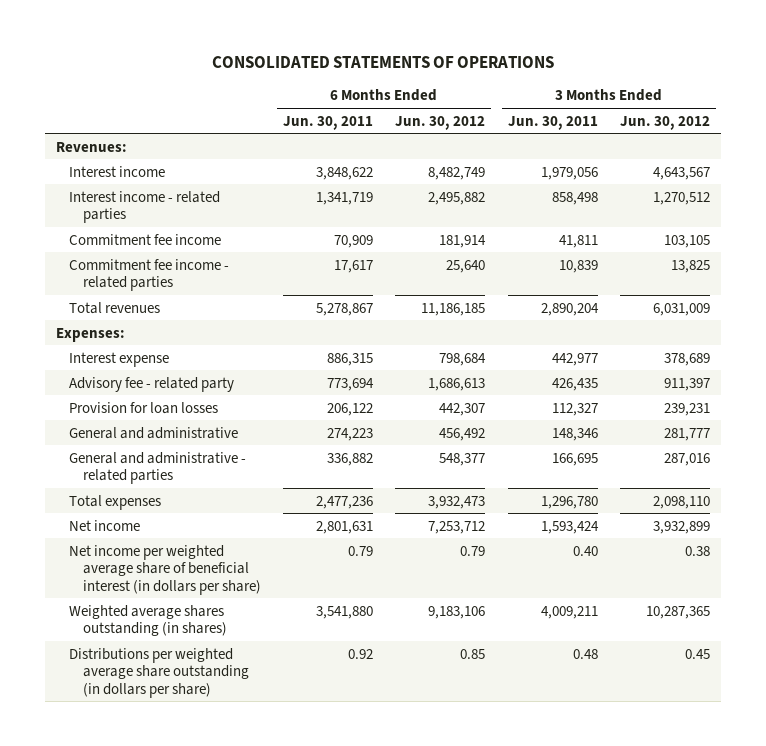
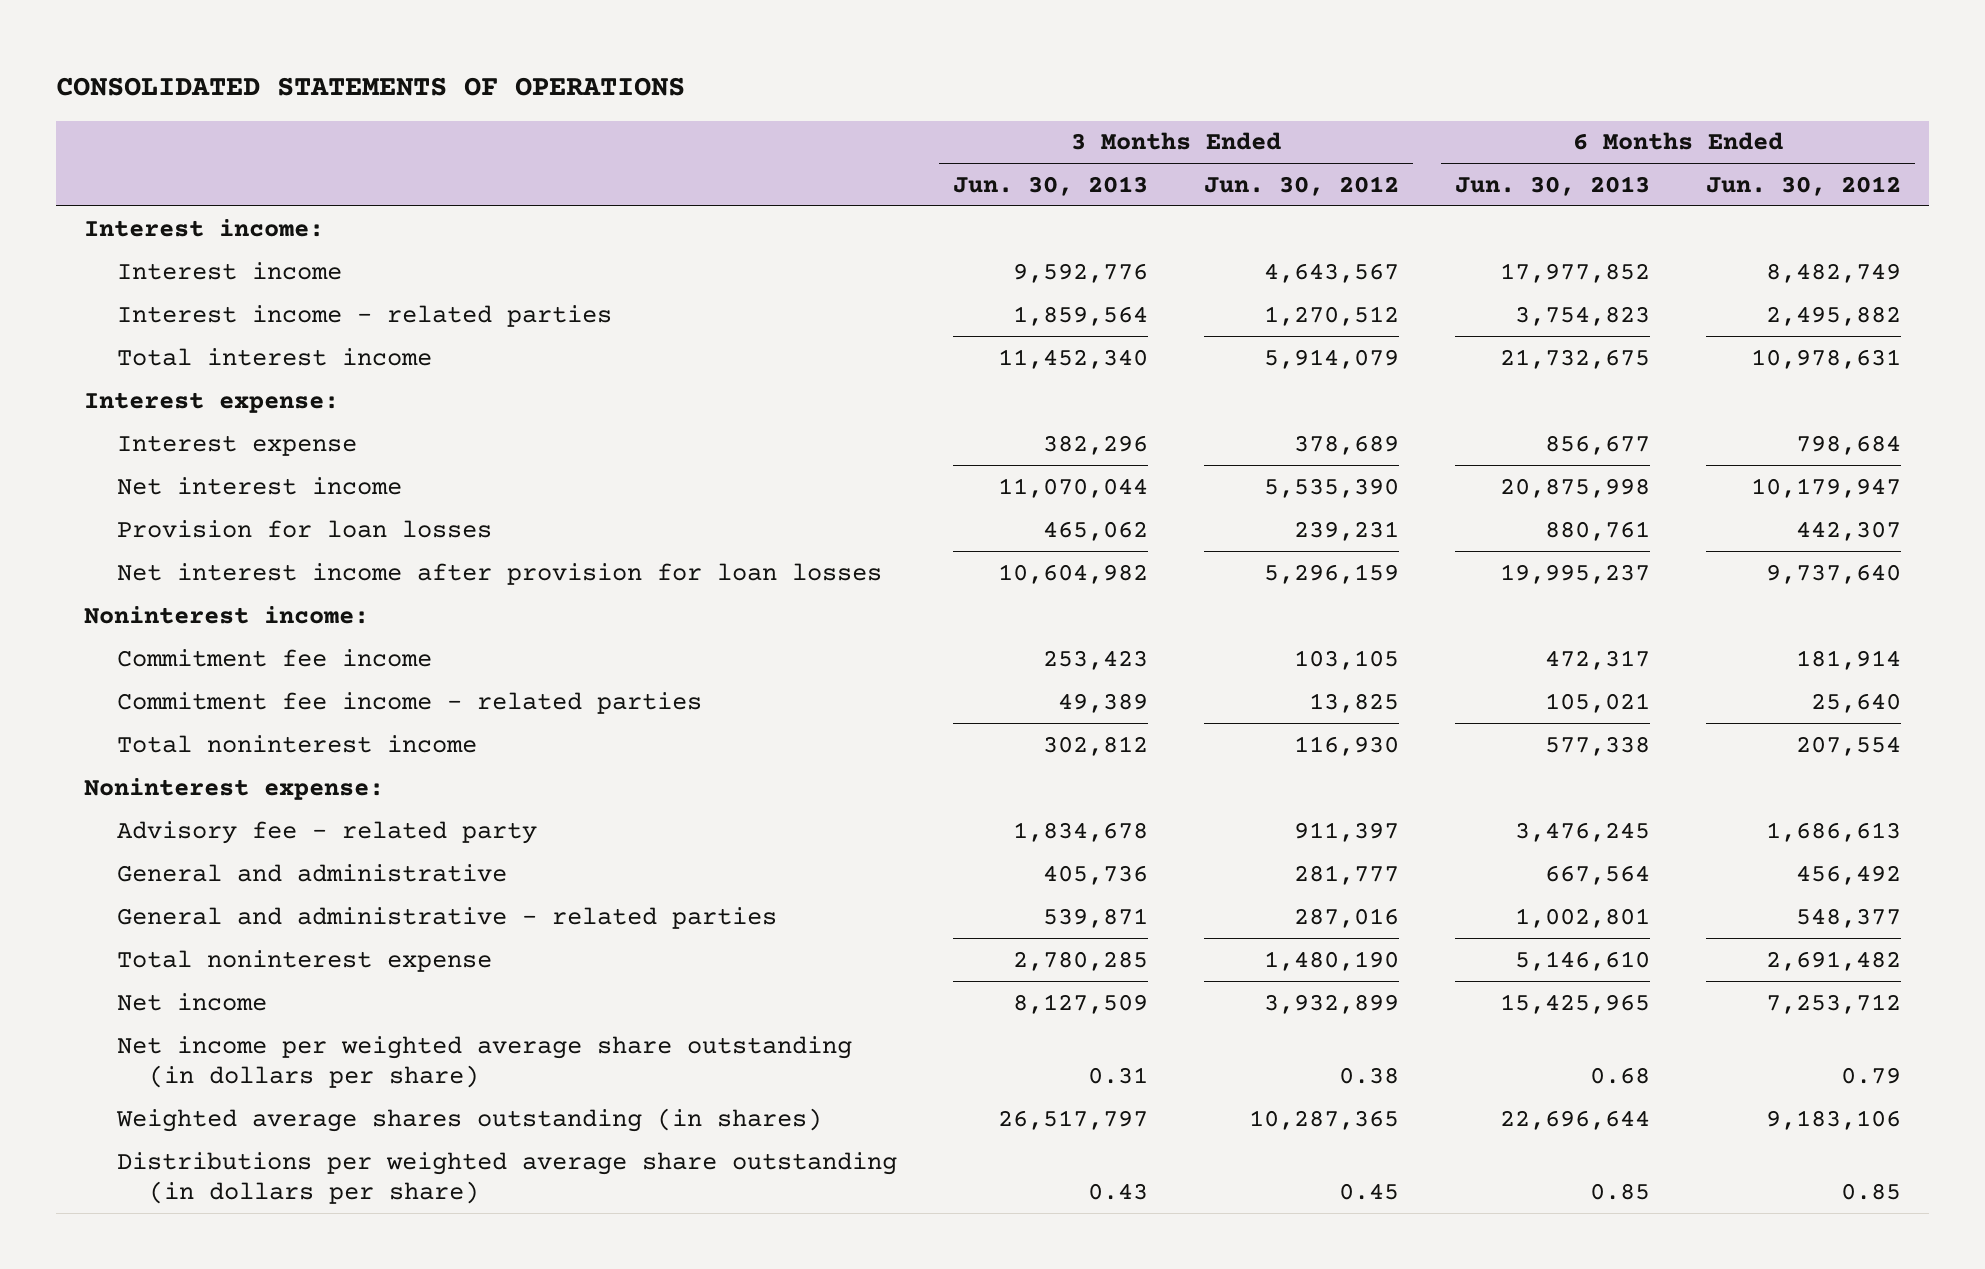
[283,115,374,130] Jun. 30, 2011 -> none
[507,115,598,130] Jun. 30, 2011 -> none
none -> [952,175,1148,196] Jun. 30, 2013
none -> [1455,175,1651,196] Jun. 30, 2013
[55,141,127,152] Revenues: -> none
none -> [83,218,324,237] Interest income:
none -> [116,347,432,366] Total interest income
none -> [83,391,339,413] Interest expense:
[69,351,170,367] Interest expense -> [116,434,357,456] Interest expense
none -> [116,476,402,495] Net interest income
[69,401,219,414] Provision for loan losses -> [116,519,492,538] Provision for loan losses
none -> [116,562,882,585] Net interest income after provision for loan losses
none -> [83,605,369,624] Noninterest income:
[69,301,161,314] Total revenues -> none
[55,327,125,342] Expenses: -> none
none -> [116,734,477,753] Total noninterest income
none -> [83,777,384,800] Noninterest expense:
[69,494,162,510] Total expenses -> none
none -> [116,949,492,972] Total noninterest expense
[69,544,261,595] Net income per weighted average share of beneficial interest (in dollars per share) -> [116,1035,852,1089] Net income per weighted average share outstanding (in dollars per share)

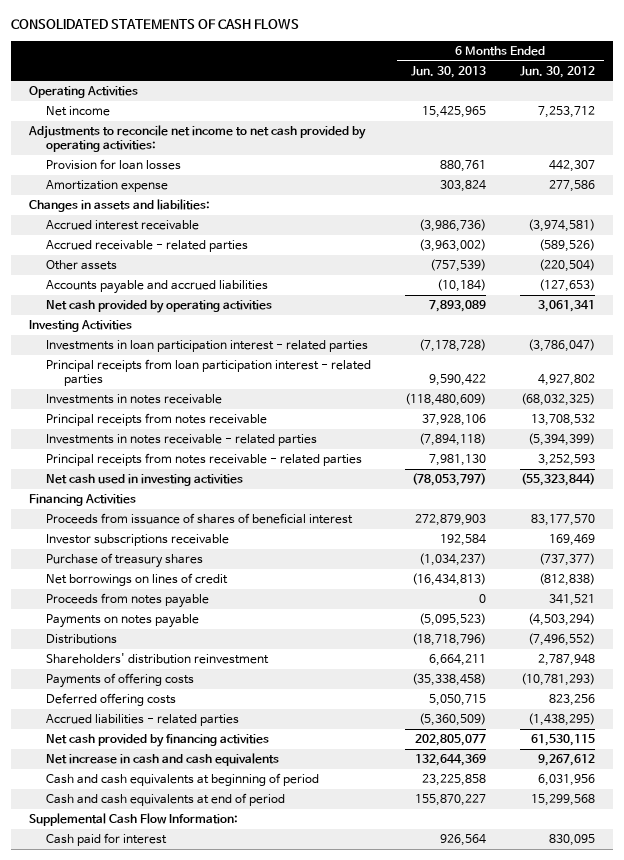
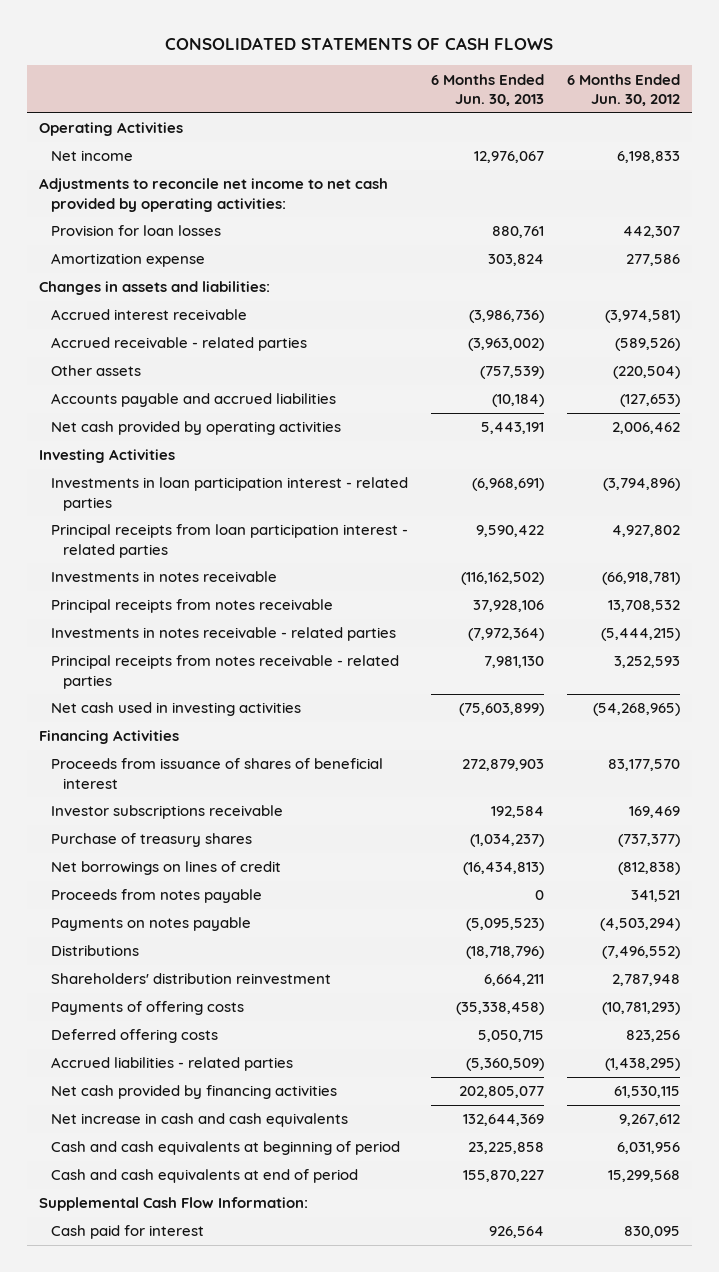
[422,106,487,119] 15,425,965 -> [473,151,544,164] 12,976,067
[538,106,596,119] 7,253,712 -> [616,151,680,164] 6,198,833
[429,300,487,313] 7,893,089 -> [480,422,544,435] 5,443,191
[538,300,596,313] 3,061,341 -> [611,422,680,435] 2,006,462
[419,339,487,353] (7,178,728) -> [471,478,544,492] (6,968,691)
[528,339,596,353] (3,786,047) -> [602,478,680,492] (3,794,896)
[405,393,487,407] (118,480,609) -> [460,572,544,586] (116,162,502)
[521,393,596,407] (68,032,325) -> [601,572,680,586] (66,918,781)
[419,433,487,447] (7,894,118) -> [467,628,544,642] (7,972,364)
[528,433,596,447] (5,394,399) -> [600,628,680,642] (5,444,215)
[412,473,487,487] (78,053,797) -> [458,703,544,717] (75,603,899)
[521,473,596,487] (55,323,844) -> [592,703,680,717] (54,268,965)

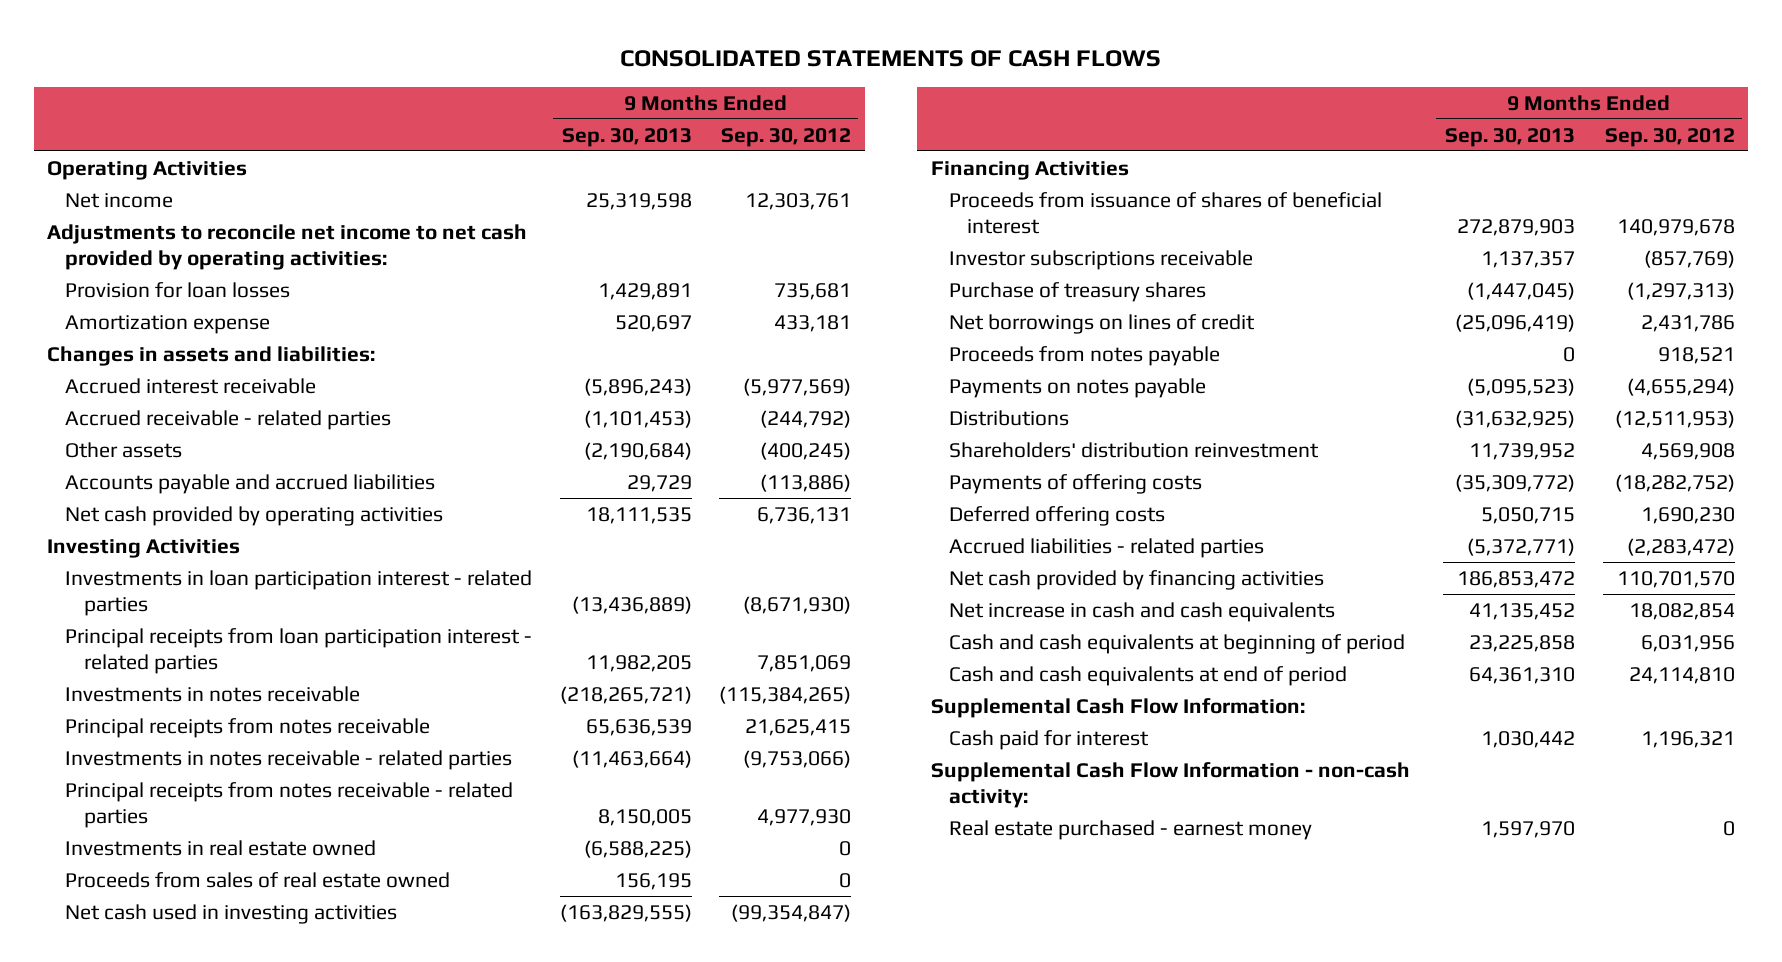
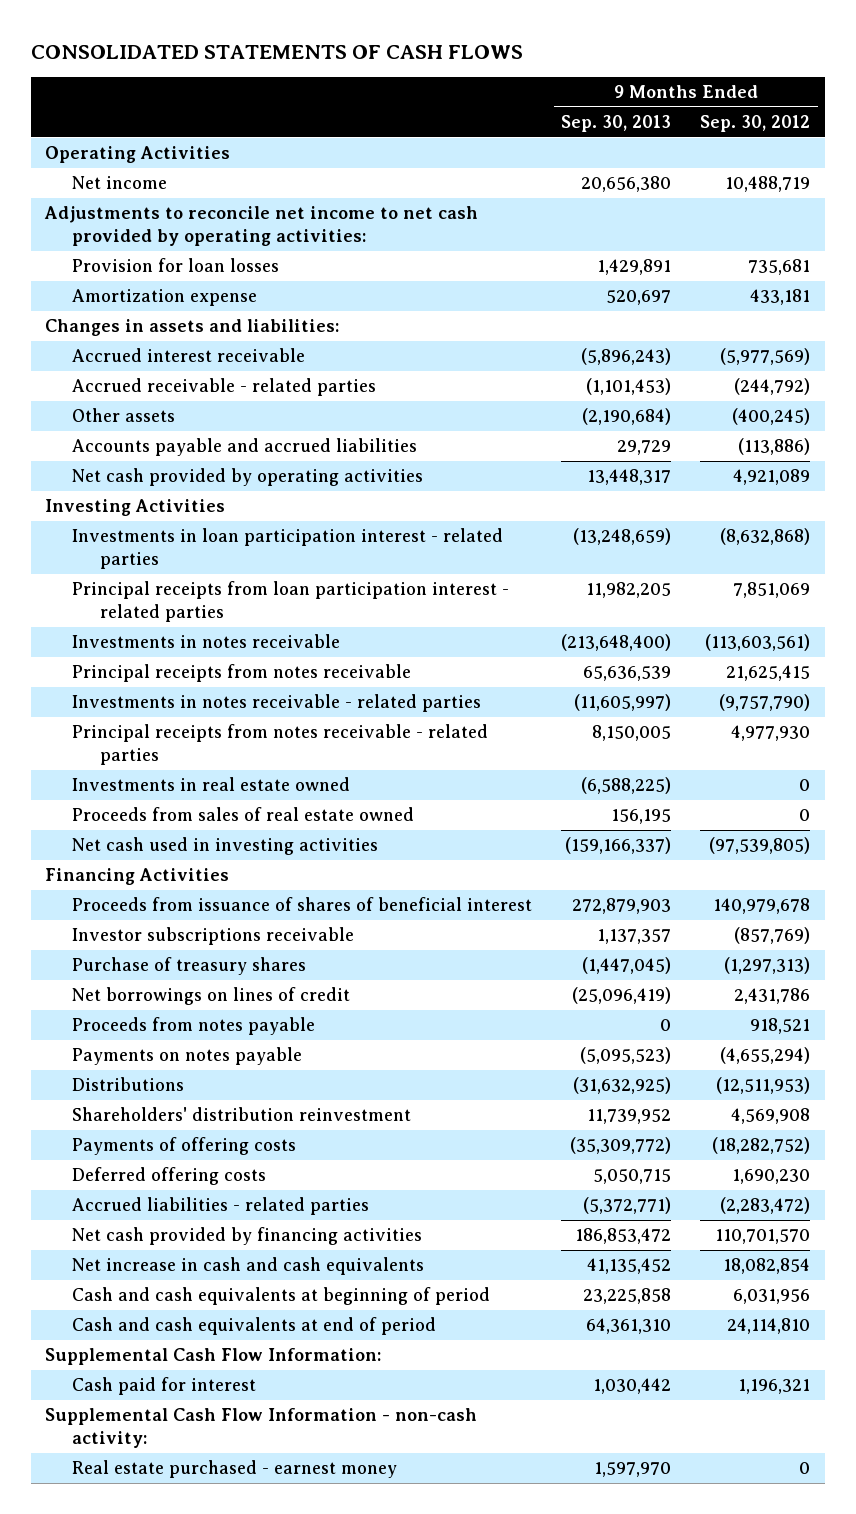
[585,192,692,210] 25,319,598 -> [581,176,672,193] 20,656,380
[745,192,852,210] 12,303,761 -> [725,176,811,193] 10,488,719
[585,506,692,524] 18,111,535 -> [587,469,672,486] 13,448,317
[757,506,852,524] 6,736,131 -> [733,469,811,486] 4,921,089
[571,595,692,614] (13,436,889) -> [573,528,672,546] (13,248,659)
[743,595,852,614] (8,671,930) -> [720,528,811,546] (8,632,868)
[559,685,692,704] (218,265,721) -> [561,634,672,652] (213,648,400)
[719,685,852,704] (115,384,265) -> [705,634,811,652] (113,603,561)
[571,749,692,768] (11,463,664) -> [574,694,672,712] (11,605,997)
[743,749,852,768] (9,753,066) -> [719,694,811,712] (9,757,790)
[559,903,692,922] (163,829,555) -> [565,837,672,855] (159,166,337)
[731,903,852,922] (99,354,847) -> [709,837,811,855] (97,539,805)

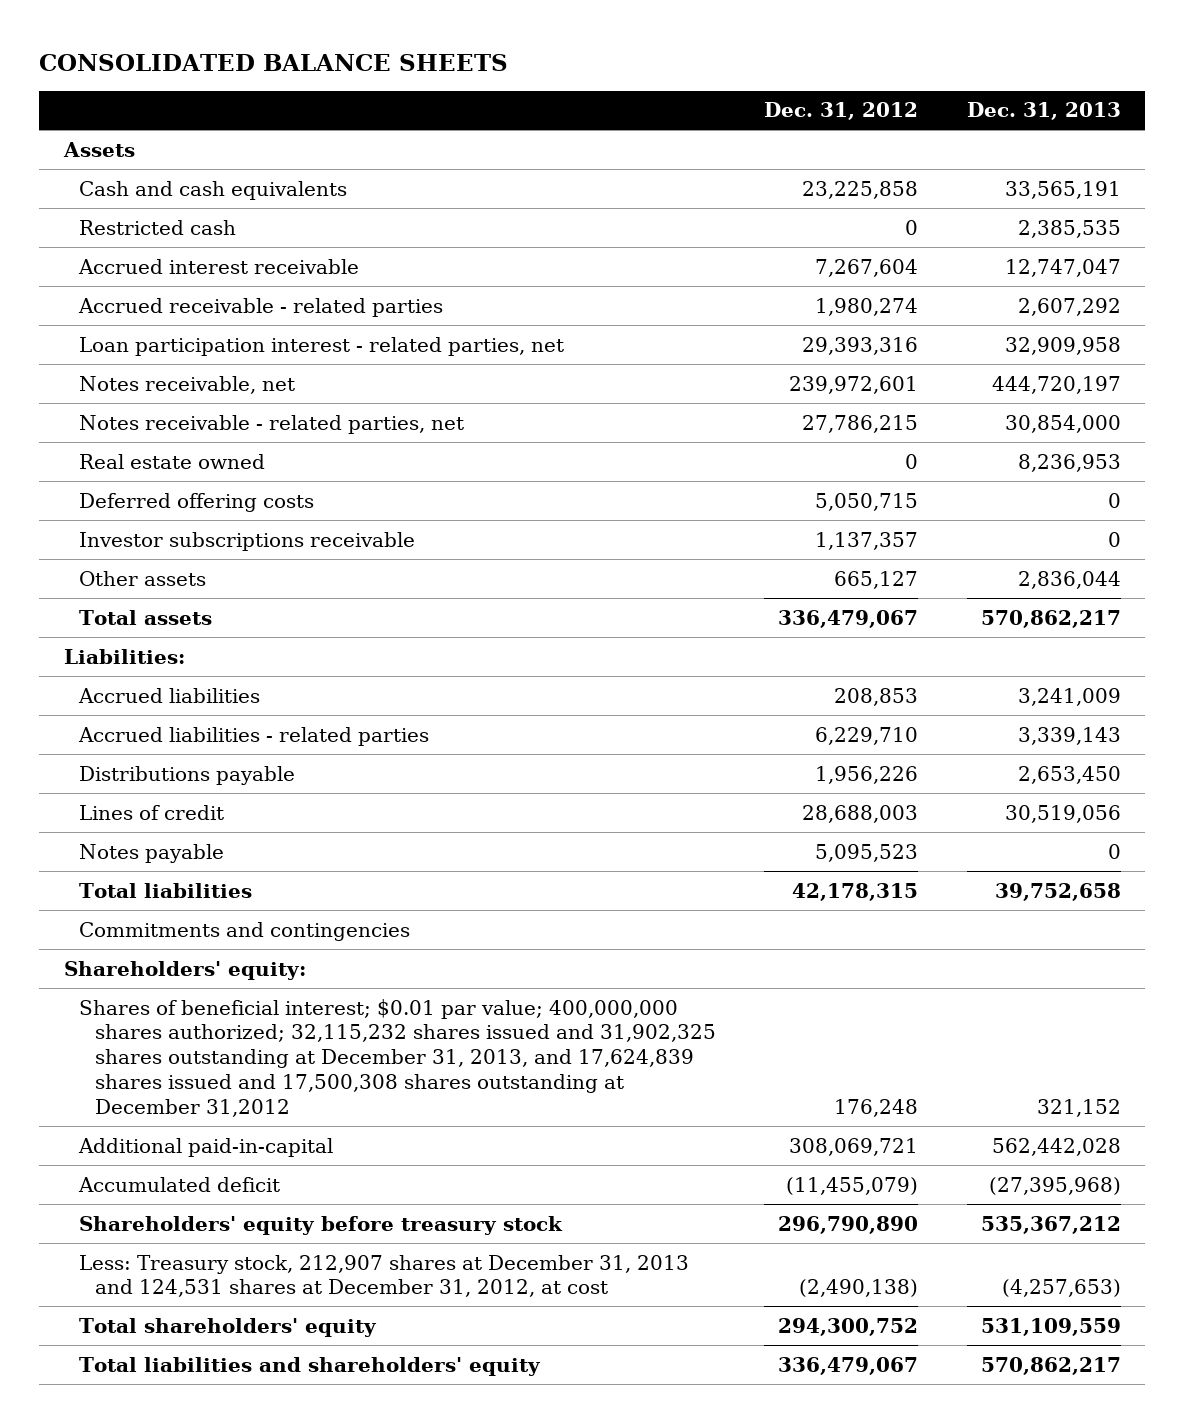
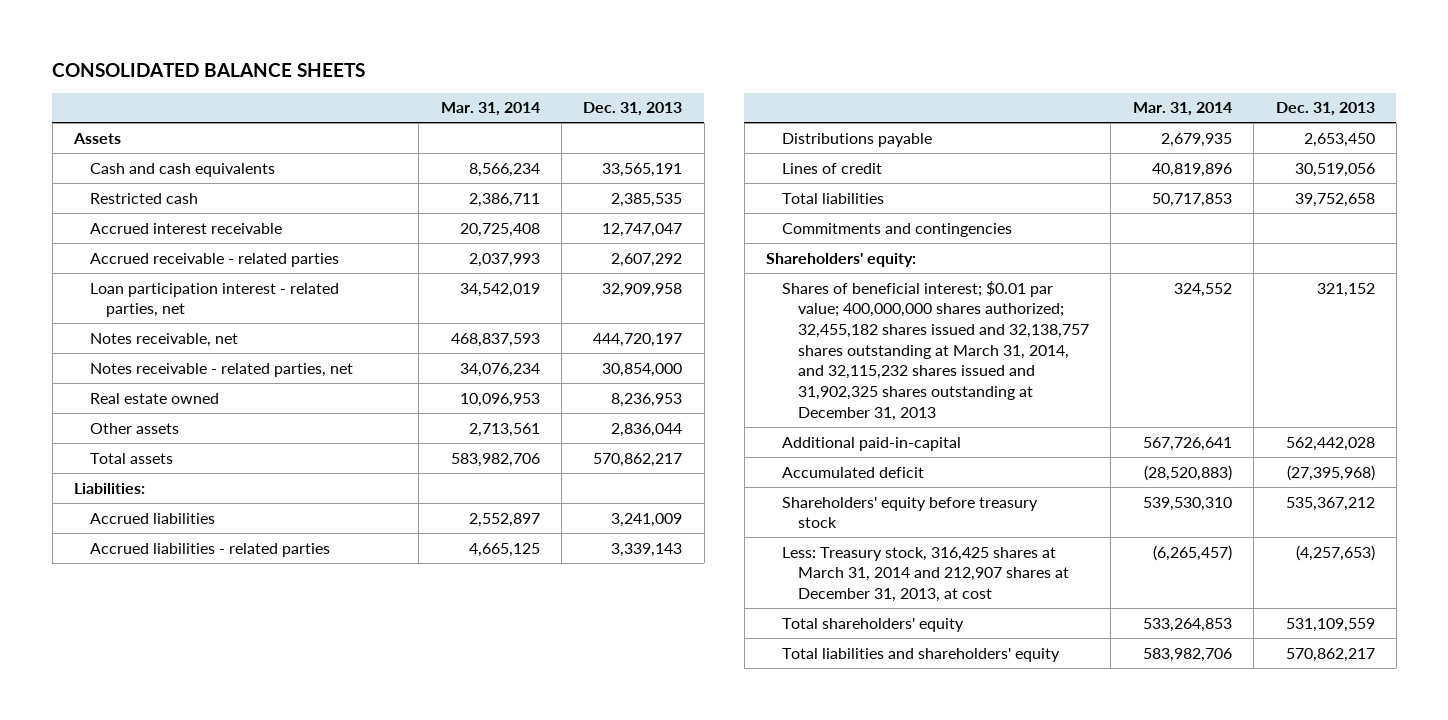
[764,102,919,121] Dec. 31, 2012 -> none
none -> [440,102,540,117] Mar. 31, 2014
[79,492,315,512] Deferred offering costs -> none
[79,531,416,551] Investor subscriptions receivable -> none
[79,843,225,863] Notes payable -> none
[79,998,716,1118] Shares of beneficial interest; $0.01 par value; 400,000,000 shares authorized; 32,115,232 shares issued and 31,902,325 shares outstanding at December 31, 2013, and 17,624,839 shares issued and 17,500,308 shares outstanding at December 31,2012 -> [781,280,1089,421] Shares of beneficial interest; $0.01 par value; 400,000,000 shares authorized; 32,455,182 shares issued and 32,138,757 shares outstanding at March 31, 2014, and 32,115,232 shares issued and 31,902,325 shares outstanding at December 31, 2013
[79,1254,690,1298] Less: Treasury stock, 212,907 shares at December 31, 2013 and 124,531 shares at December 31, 2012, at cost -> [781,546,1069,603] Less: Treasury stock, 316,425 shares at March 31, 2014 and 212,907 shares at December 31, 2013, at cost

